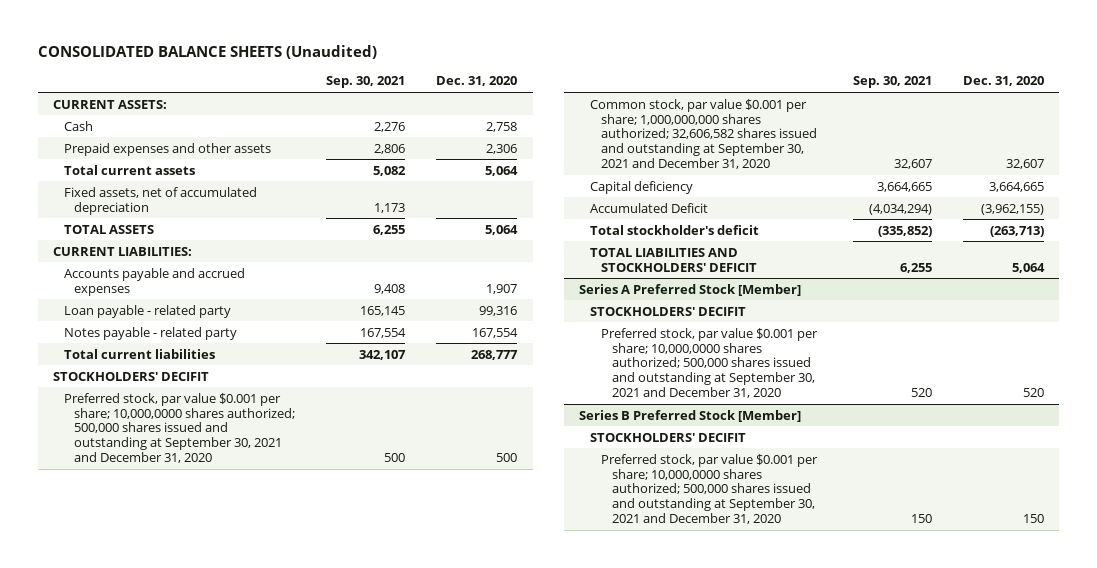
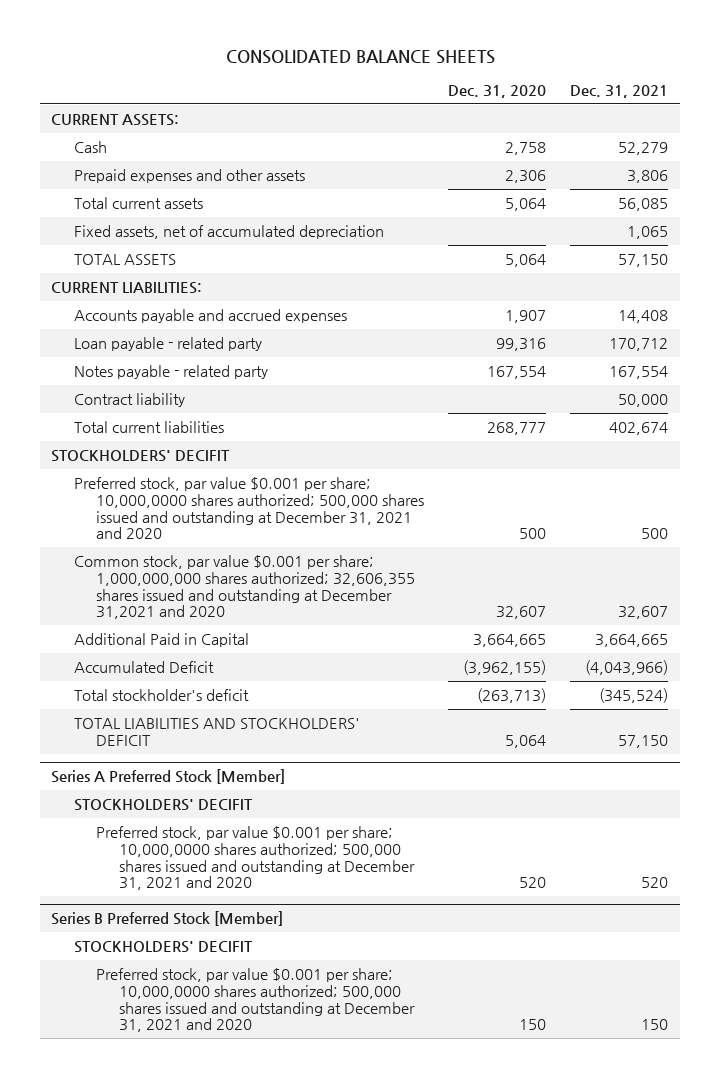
[37,45,377,60] CONSOLIDATED BALANCE SHEETS (Unaudited) -> [225,49,495,64] CONSOLIDATED BALANCE SHEETS
[326,76,406,89] Sep. 30, 2021 -> none
none -> [569,85,668,99] Dec. 31, 2021
none -> [73,392,185,407] Contract liability
[63,392,296,464] Preferred stock, par value $0.001 per share; 10,000,0000 shares authorized; 500,000 shares issued and outstanding at September 30, 2021 and December 31, 2020 -> [73,476,425,540] Preferred stock, par value $0.001 per share; 10,000,0000 shares authorized; 500,000 shares issued and outstanding at December 31, 2021 and 2020
[590,98,817,170] Common stock, par value $0.001 per share; 1,000,000,000 shares authorized; 32,606,582 shares issued and outstanding at September 30, 2021 and December 31, 2020 -> [73,554,416,620] Common stock, par value $0.001 per share; 1,000,000,000 shares authorized; 32,606,355 shares issued and outstanding at December 31,2021 and 2020
[590,180,694,194] Capital deficiency -> [73,632,249,647] Additional Paid in Capital
[600,327,818,399] Preferred stock, par value $0.001 per share; 10,000,0000 shares authorized; 500,000 shares issued and outstanding at September 30, 2021 and December 31, 2020 -> [96,825,415,891] Preferred stock, par value $0.001 per share; 10,000,0000 shares authorized; 500,000 shares issued and outstanding at December 31, 2021 and 2020
[600,453,818,525] Preferred stock, par value $0.001 per share; 10,000,0000 shares authorized; 500,000 shares issued and outstanding at September 30, 2021 and December 31, 2020 -> [96,967,415,1033] Preferred stock, par value $0.001 per share; 10,000,0000 shares authorized; 500,000 shares issued and outstanding at December 31, 2021 and 2020

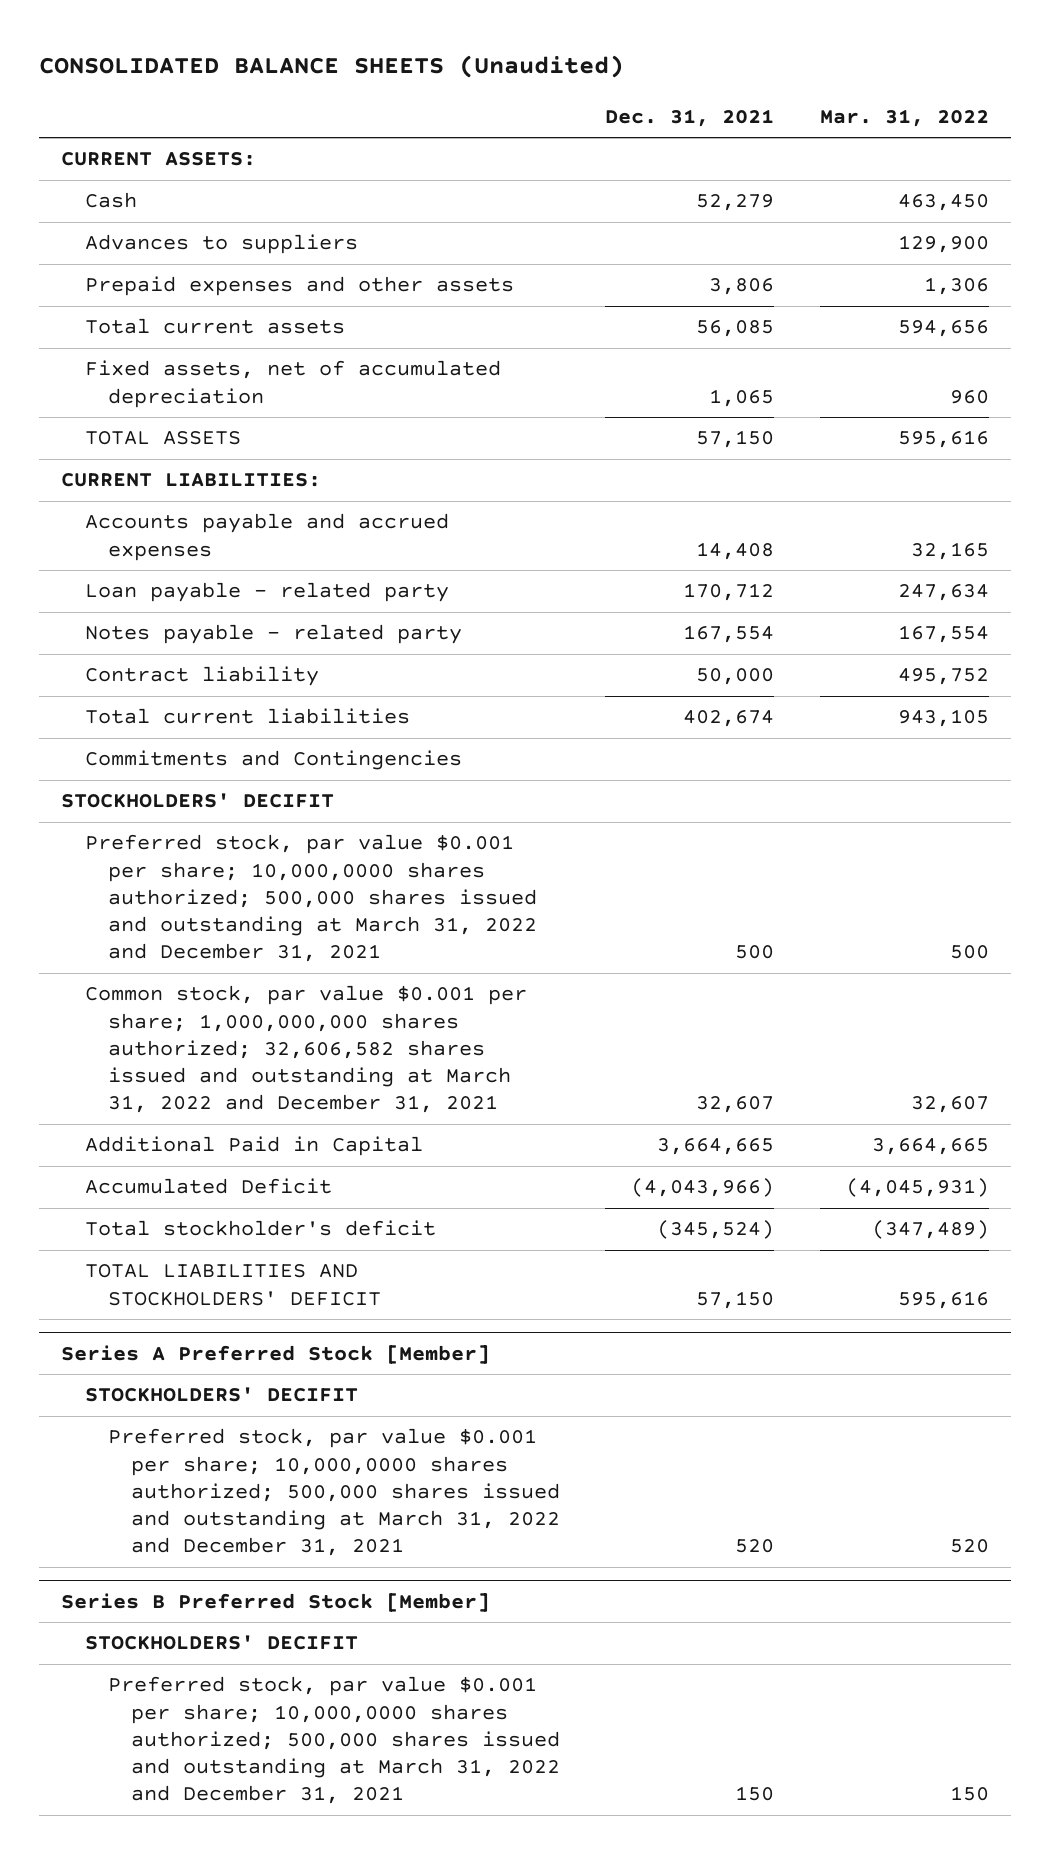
[225,49,495,64] CONSOLIDATED BALANCE SHEETS -> [38,55,624,79] CONSOLIDATED BALANCE SHEETS (Unaudited)
[447,85,546,99] Dec. 31, 2020 -> none
none -> [819,108,989,127] Mar. 31, 2022
none -> [84,234,358,255] Advances to suppliers
none -> [84,750,462,771] Commitments and Contingencies
[73,476,425,540] Preferred stock, par value $0.001 per share; 10,000,0000 shares authorized; 500,000 shares issued and outstanding at December 31, 2021 and 2020 -> [84,834,537,963] Preferred stock, par value $0.001 per share; 10,000,0000 shares authorized; 500,000 shares issued and outstanding at March 31, 2022 and December 31, 2021
[73,554,416,620] Common stock, par value $0.001 per share; 1,000,000,000 shares authorized; 32,606,355 shares issued and outstanding at December 31,2021 and 2020 -> [84,985,527,1114] Common stock, par value $0.001 per share; 1,000,000,000 shares authorized; 32,606,582 shares issued and outstanding at March 31, 2022 and December 31, 2021
[96,825,415,891] Preferred stock, par value $0.001 per share; 10,000,0000 shares authorized; 500,000 shares issued and outstanding at December 31, 2021 and 2020 -> [107,1428,560,1557] Preferred stock, par value $0.001 per share; 10,000,0000 shares authorized; 500,000 shares issued and outstanding at March 31, 2022 and December 31, 2021
[96,967,415,1033] Preferred stock, par value $0.001 per share; 10,000,0000 shares authorized; 500,000 shares issued and outstanding at December 31, 2021 and 2020 -> [107,1676,560,1805] Preferred stock, par value $0.001 per share; 10,000,0000 shares authorized; 500,000 shares issued and outstanding at March 31, 2022 and December 31, 2021

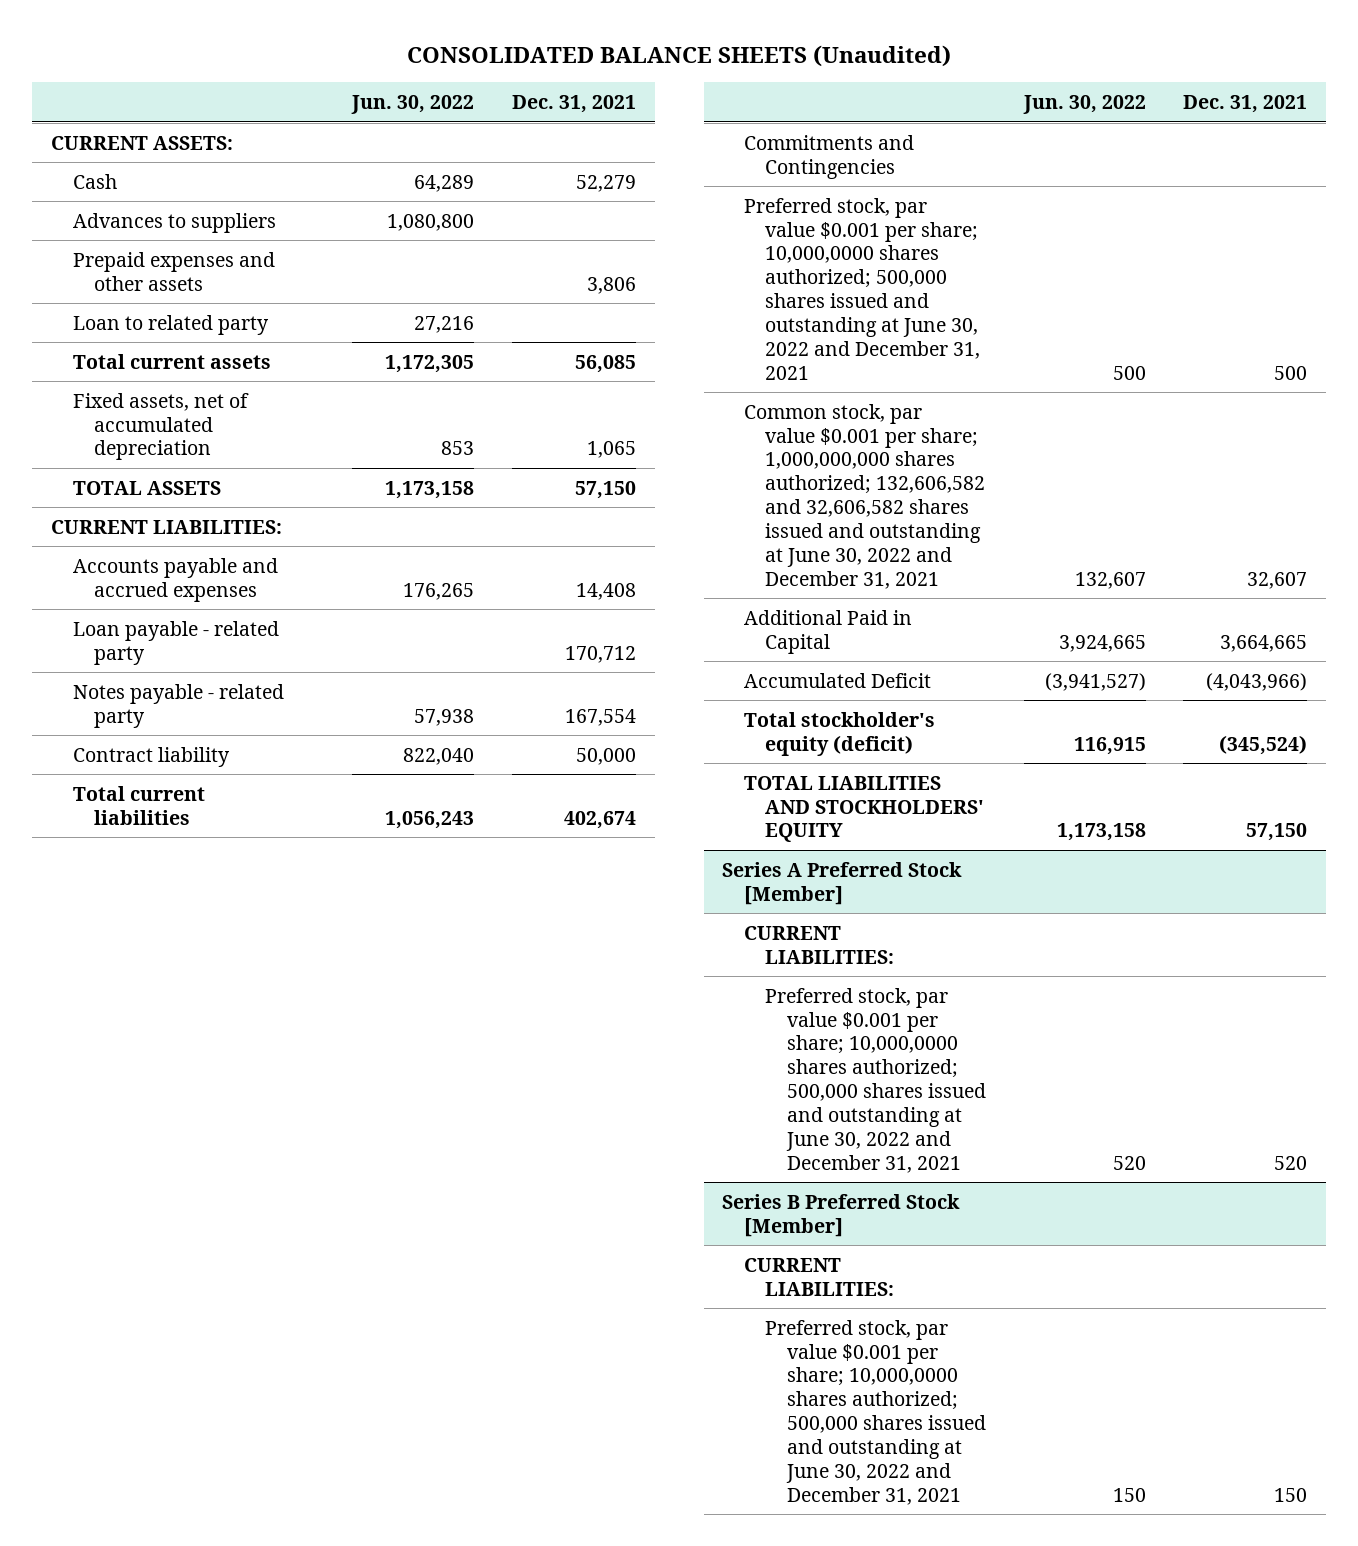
[819,108,989,127] Mar. 31, 2022 -> none
none -> [351,94,475,114] Jun. 30, 2022
none -> [72,314,269,335] Loan to related party
[61,793,335,809] STOCKHOLDERS' DECIFIT -> none
[84,834,537,963] Preferred stock, par value $0.001 per share; 10,000,0000 shares authorized; 500,000 shares issued and outstanding at March 31, 2022 and December 31, 2021 -> [743,197,981,380] Preferred stock, par value $0.001 per share; 10,000,0000 shares authorized; 500,000 shares issued and outstanding at June 30, 2022 and December 31, 2021
[84,985,527,1114] Common stock, par value $0.001 per share; 1,000,000,000 shares authorized; 32,606,582 shares issued and outstanding at March 31, 2022 and December 31, 2021 -> [743,403,986,589] Common stock, par value $0.001 per share; 1,000,000,000 shares authorized; 132,606,582 and 32,606,582 shares issued and outstanding at June 30, 2022 and December 31, 2021
[84,1220,436,1237] Total stockholder's deficit -> [743,711,935,756] Total stockholder's equity (deficit)
[84,1264,381,1306] TOTAL LIABILITIES AND STOCKHOLDERS' DEFICIT -> [743,775,985,843] TOTAL LIABILITIES AND STOCKHOLDERS' EQUITY
[84,1387,358,1403] STOCKHOLDERS' DECIFIT -> none
none -> [743,925,895,964] CURRENT LIABILITIES:
[107,1428,560,1557] Preferred stock, par value $0.001 per share; 10,000,0000 shares authorized; 500,000 shares issued and outstanding at March 31, 2022 and December 31, 2021 -> [765,987,986,1173] Preferred stock, par value $0.001 per share; 10,000,0000 shares authorized; 500,000 shares issued and outstanding at June 30, 2022 and December 31, 2021
[84,1635,358,1651] STOCKHOLDERS' DECIFIT -> none
none -> [743,1257,895,1296] CURRENT LIABILITIES:
[107,1676,560,1805] Preferred stock, par value $0.001 per share; 10,000,0000 shares authorized; 500,000 shares issued and outstanding at March 31, 2022 and December 31, 2021 -> [765,1319,986,1505] Preferred stock, par value $0.001 per share; 10,000,0000 shares authorized; 500,000 shares issued and outstanding at June 30, 2022 and December 31, 2021

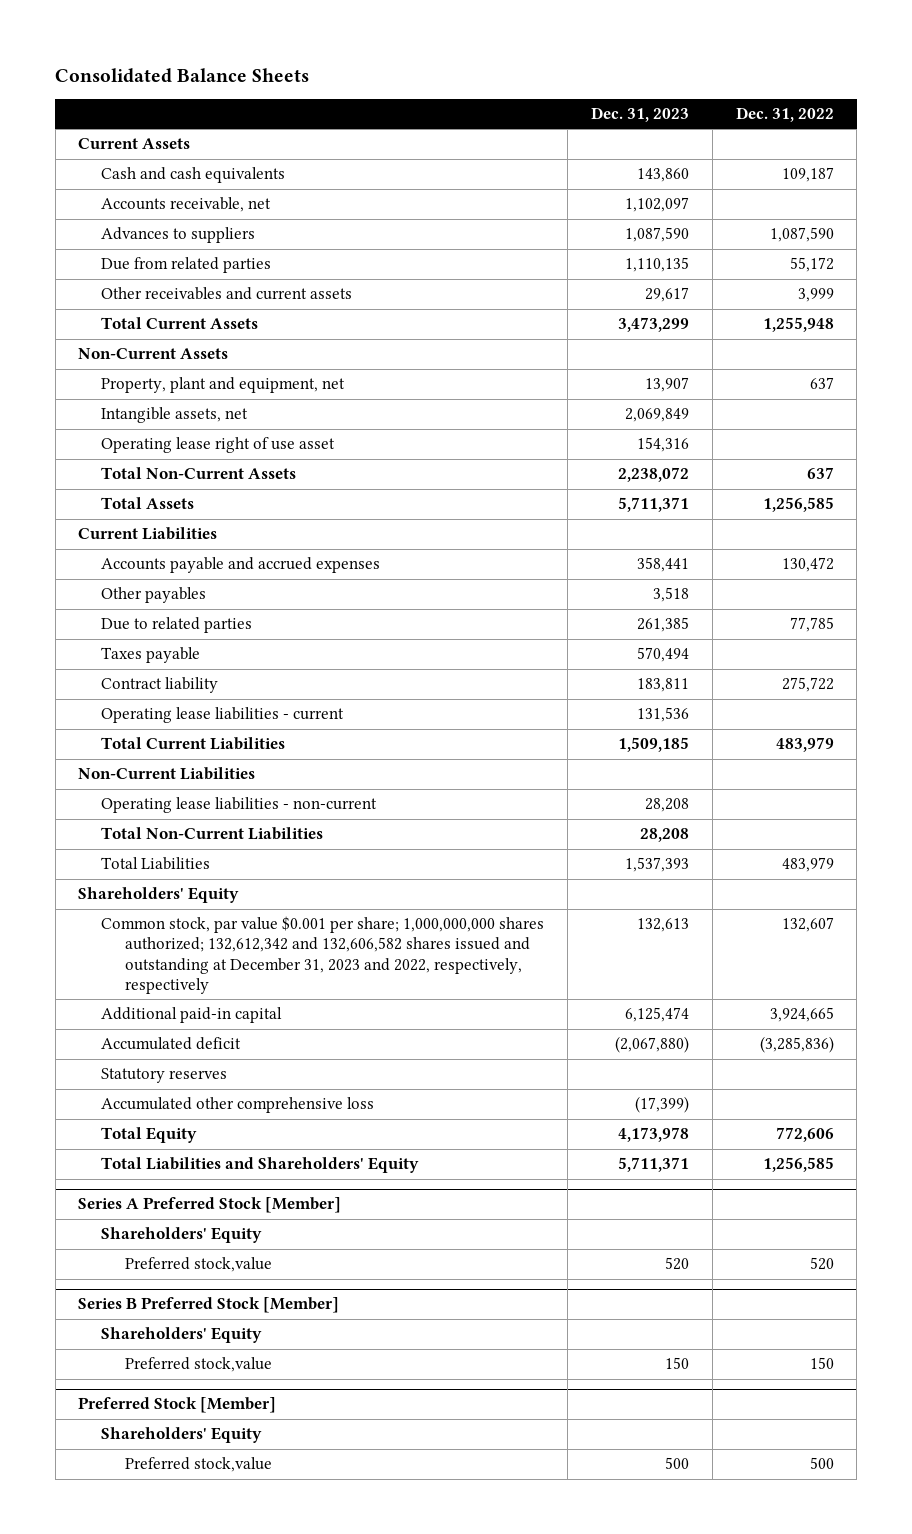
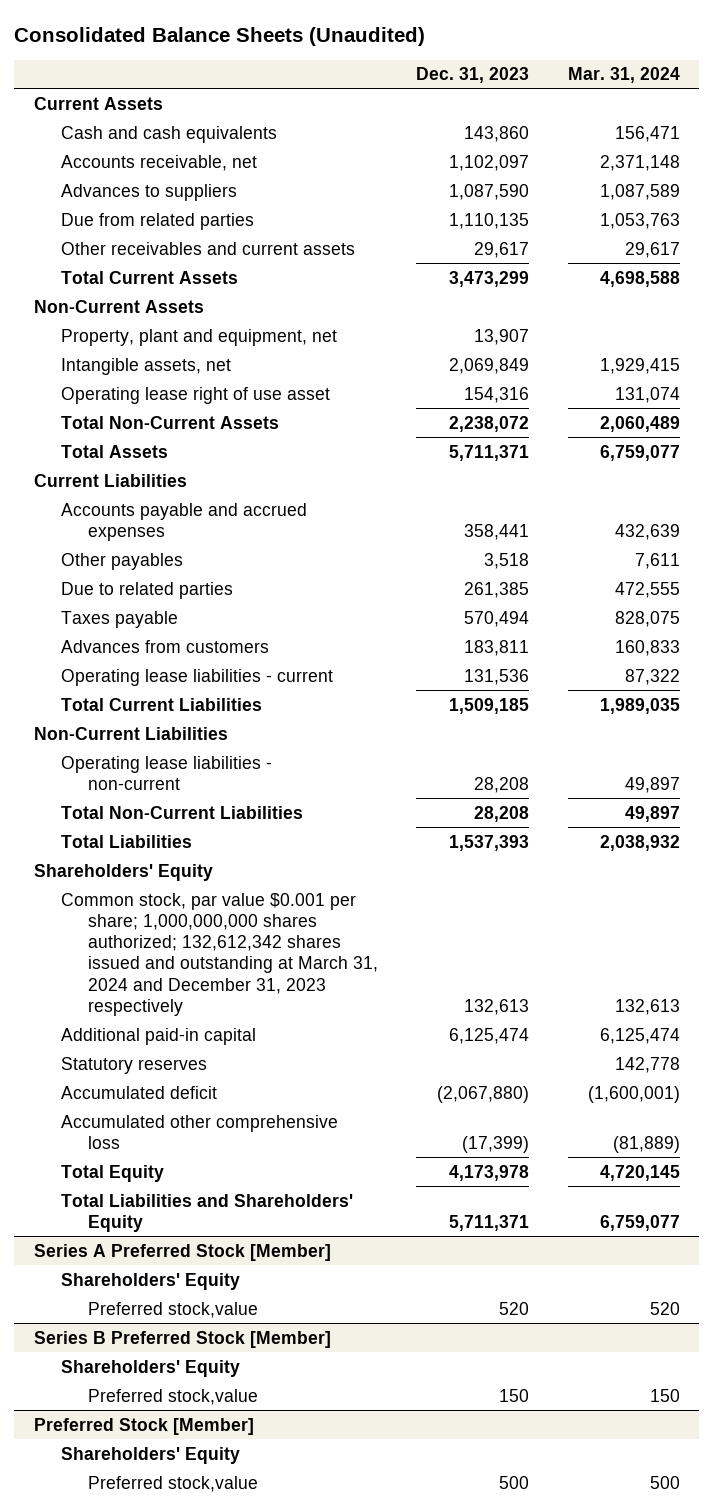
[55,67,310,83] Consolidated Balance Sheets -> [14,26,426,46] Consolidated Balance Sheets (Unaudited)
[735,107,834,123] Dec. 31, 2022 -> none
none -> [567,67,680,84] Mar. 31, 2024
[101,677,219,694] Contract liability -> [60,639,269,653] Advances from customers
[101,916,545,994] Common stock, par value $0.001 per share; 1,000,000,000 shares authorized; 132,612,342 and 132,606,582 shares issued and outstanding at December 31, 2023 and 2022, respectively, respectively -> [60,892,378,1016] Common stock, par value $0.001 per share; 1,000,000,000 shares authorized; 132,612,342 shares issued and outstanding at March 31, 2024 and December 31, 2023 respectively
[101,1037,242,1051] Accumulated deficit -> [60,1085,217,1099] Accumulated deficit

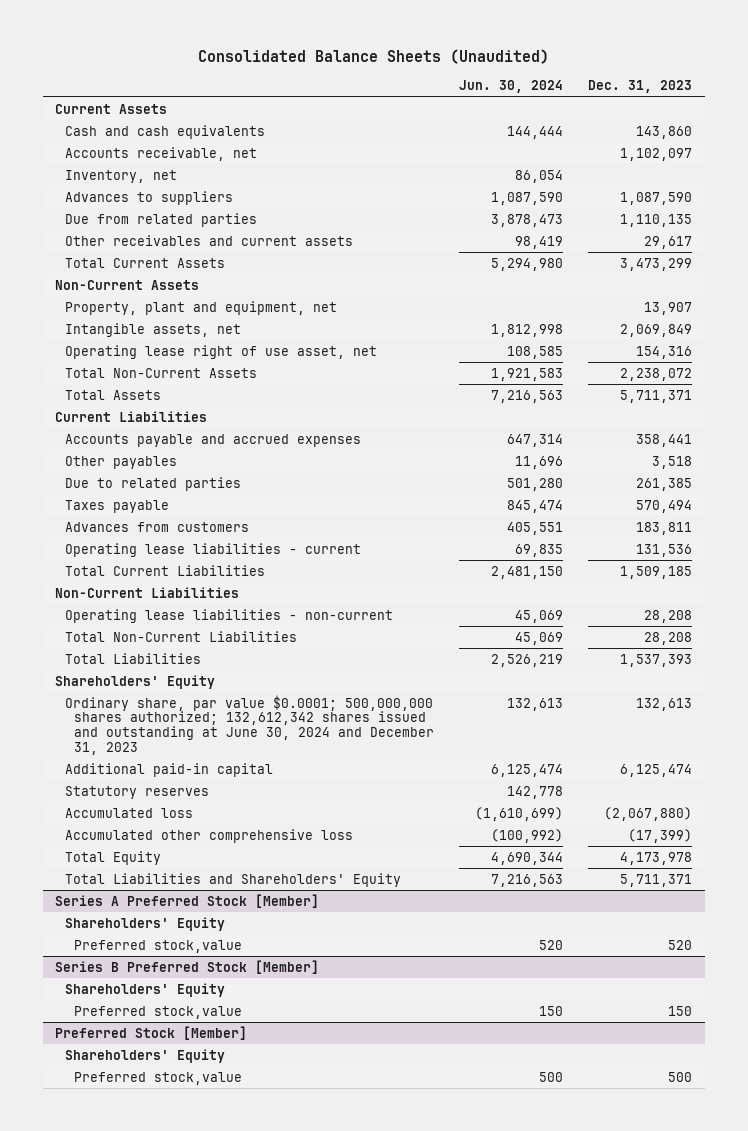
[567,67,680,84] Mar. 31, 2024 -> none
none -> [459,80,564,94] Jun. 30, 2024
none -> [64,169,177,183] Inventory, net
[60,386,330,404] Operating lease right of use asset -> [64,344,377,359] Operating lease right of use asset, net
[60,892,378,1016] Common stock, par value $0.001 per share; 1,000,000,000 shares authorized; 132,612,342 shares issued and outstanding at March 31, 2024 and December 31, 2023 respectively -> [64,694,434,755] Ordinary share, par value $0.0001; 500,000,000 shares authorized; 132,612,342 shares issued and outstanding at June 30, 2024 and December 31, 2023
[60,1085,217,1099] Accumulated deficit -> [64,807,193,818] Accumulated loss

